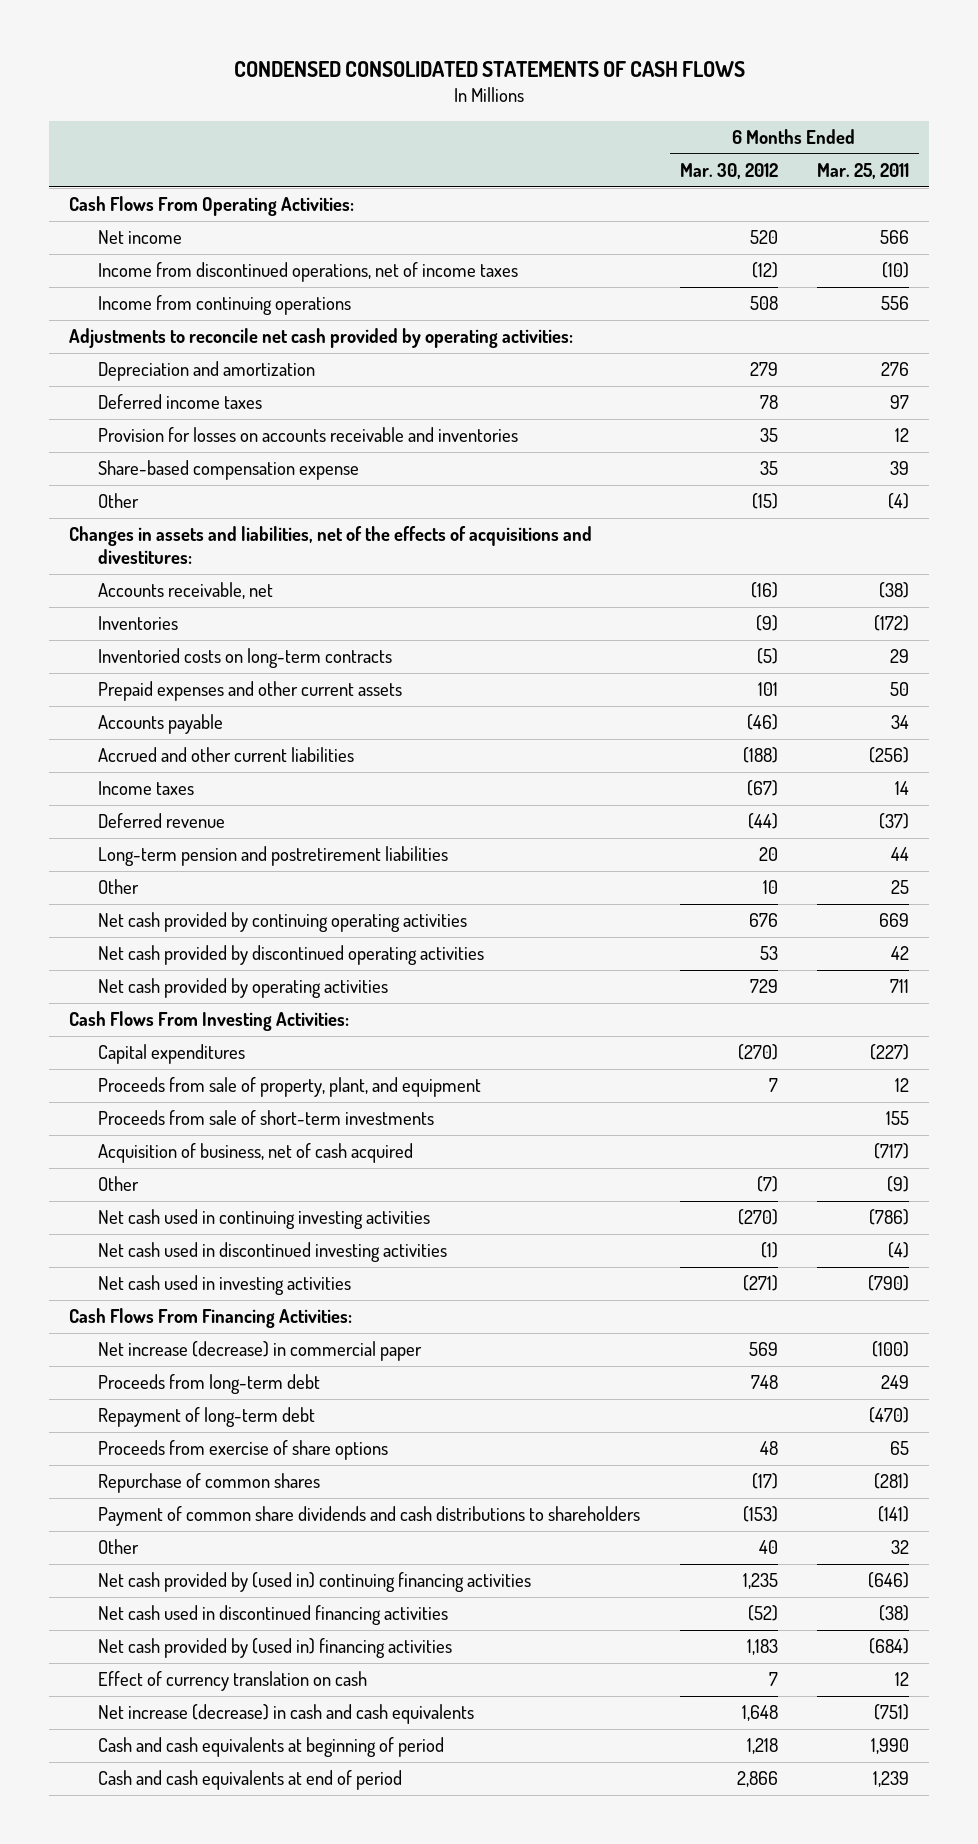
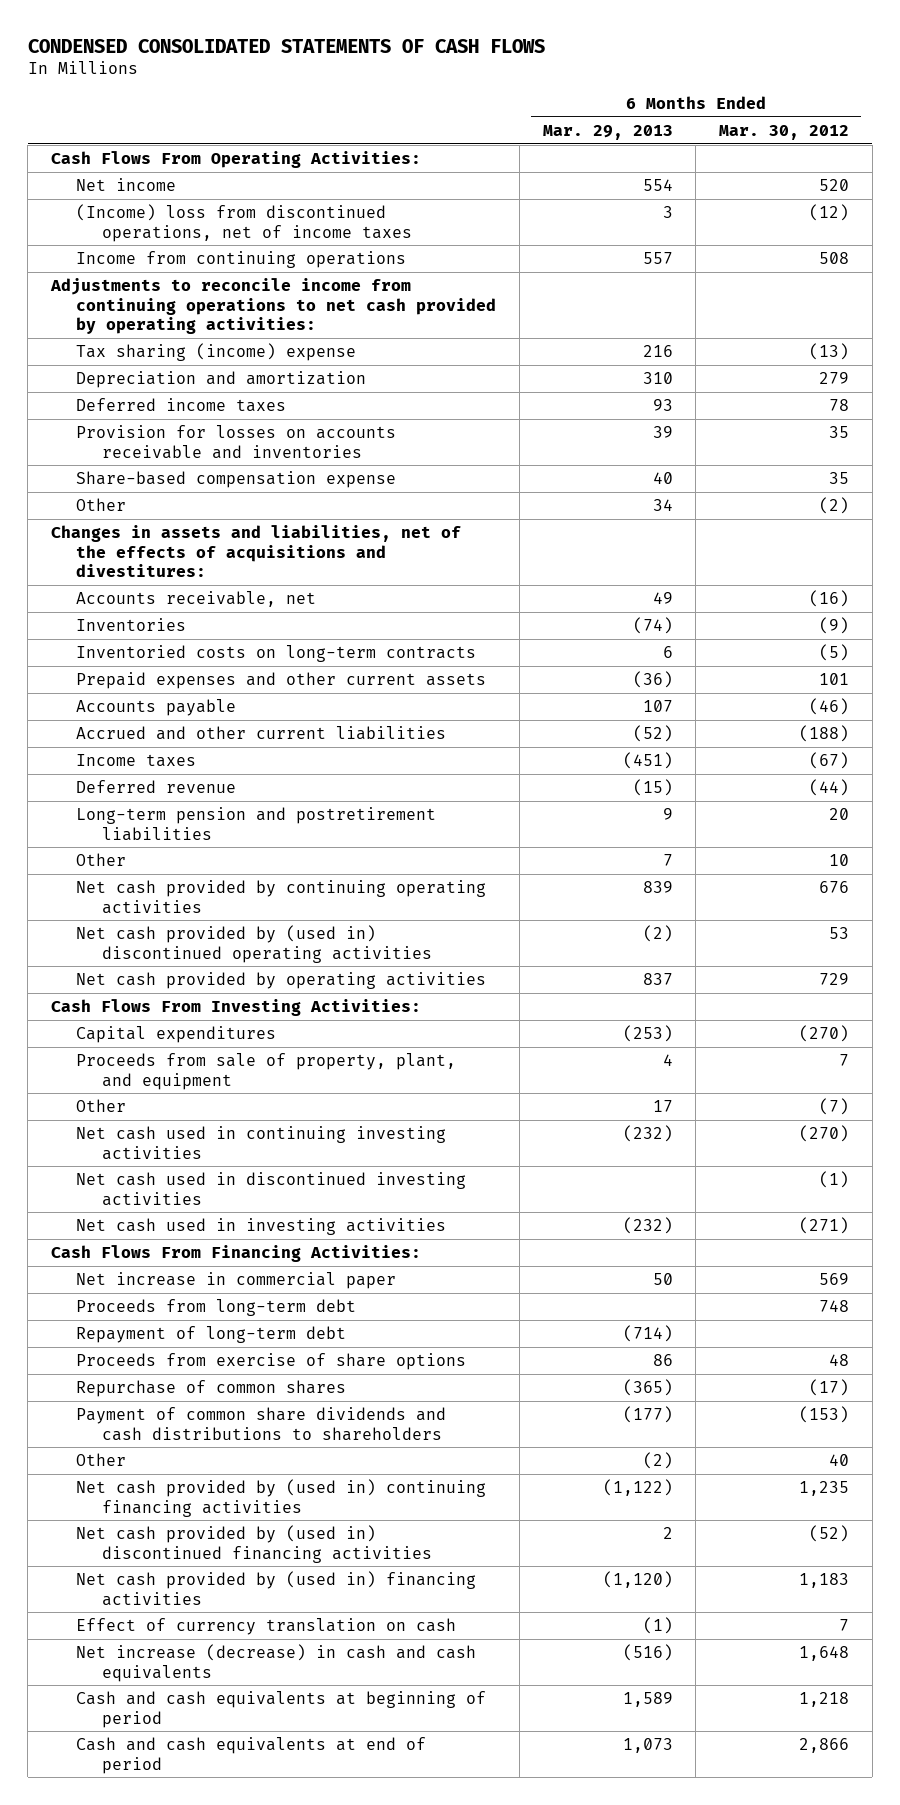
[817,162,910,179] Mar. 25, 2011 -> none
none -> [542,124,673,140] Mar. 29, 2013
[97,262,518,283] Income from discontinued operations, net of income taxes -> [76,203,412,242] (Income) loss from discontinued operations, net of income taxes
[68,328,573,349] Adjustments to reconcile net cash provided by operating activities: -> [49,277,497,335] Adjustments to reconcile income from continuing operations to net cash provided by operating activities:
none -> [76,342,357,361] Tax sharing (income) expense
[751,493,778,510] (15) -> [818,496,849,514] (2)
[97,945,484,966] Net cash provided by discontinued operating activities -> [76,924,432,963] Net cash provided by (used in) discontinued operating activities
[97,1110,434,1126] Proceeds from sale of short-term investments -> none
[97,1143,413,1164] Acquisition of business, net of cash acquired -> none
[97,1341,422,1362] Net increase (decrease) in commercial paper -> [76,1271,397,1289] Net increase in commercial paper
[97,1605,448,1626] Net cash used in discontinued financing activities -> [76,1524,432,1563] Net cash provided by (used in) discontinued financing activities

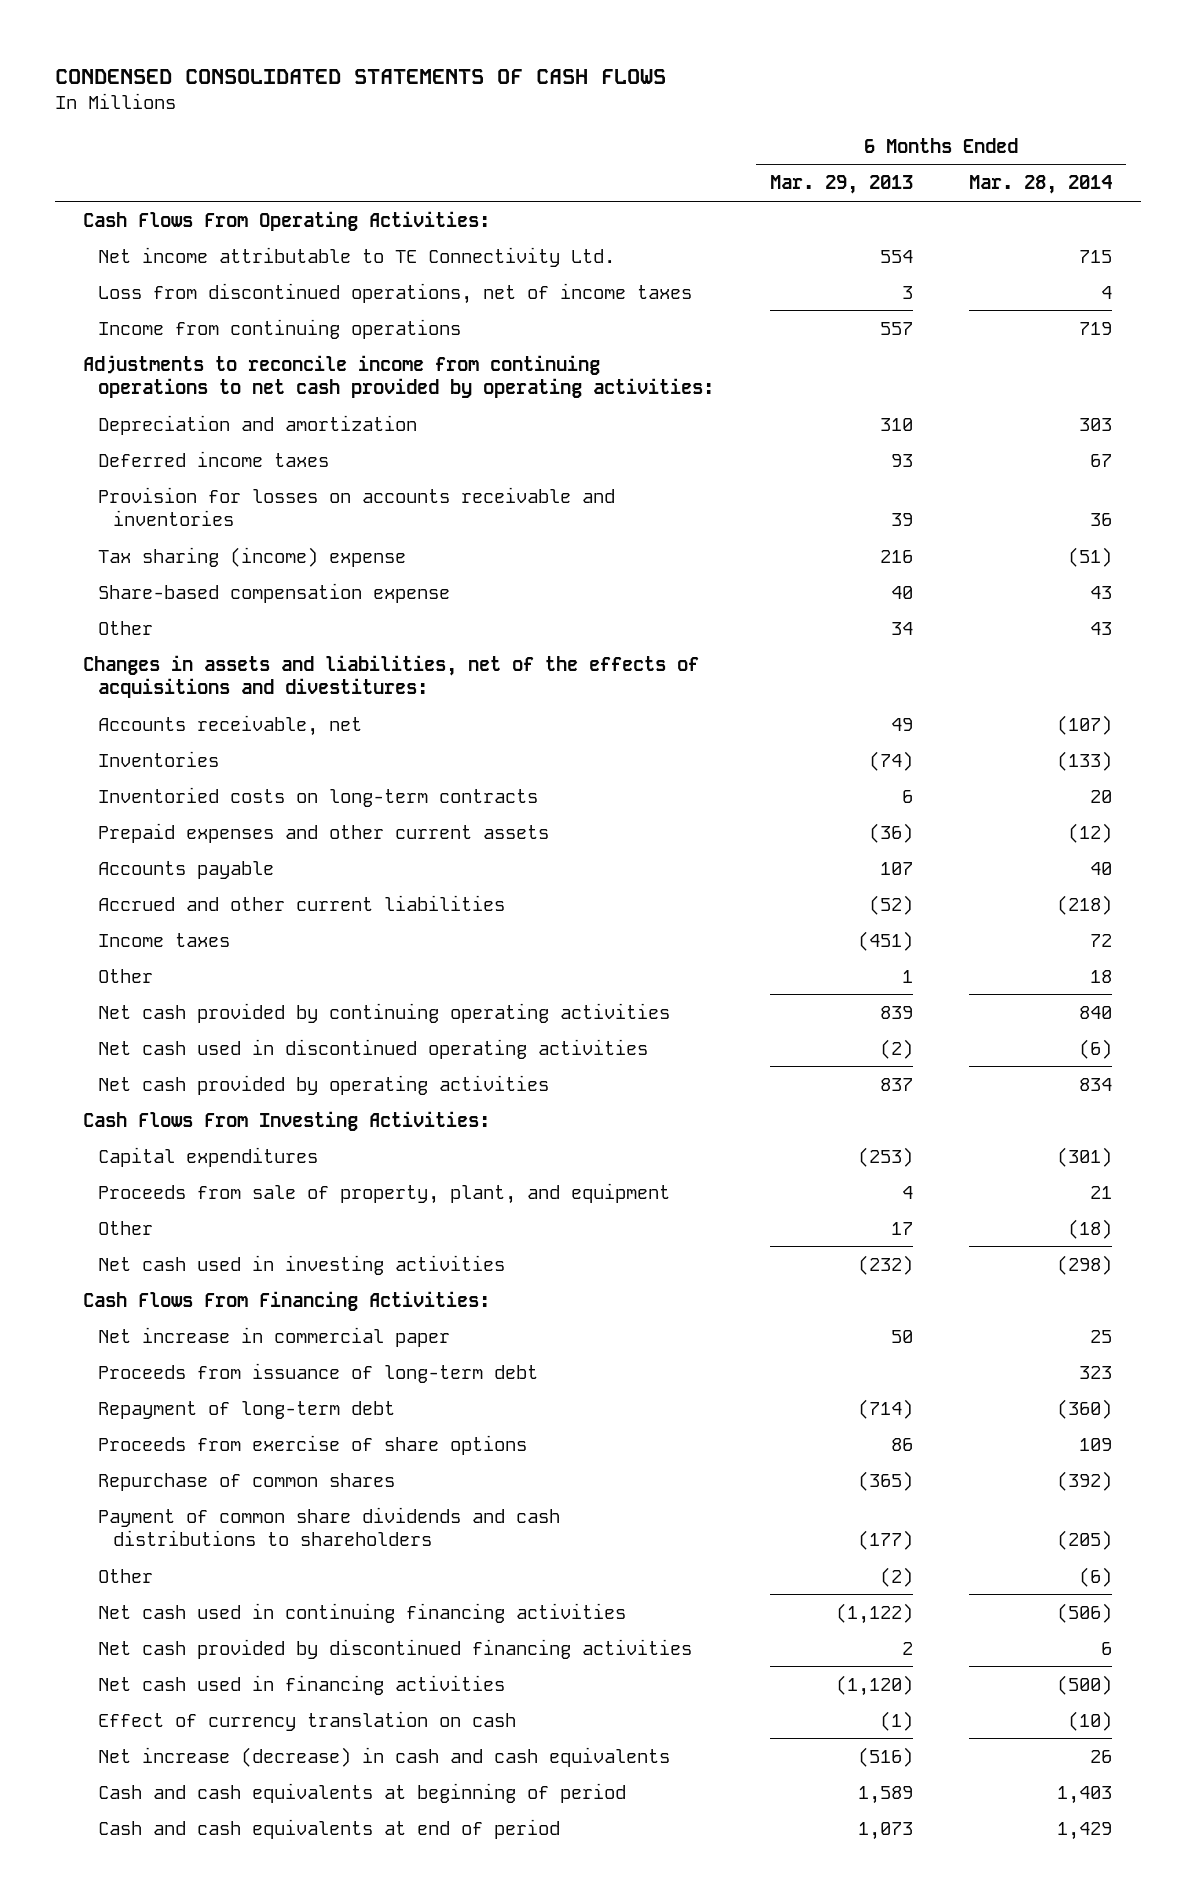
[718,124,849,140] Mar. 30, 2012 -> none
none -> [969,175,1113,195] Mar. 28, 2014
[76,177,177,191] Net income -> [97,246,615,267] Net income attributable to TE Connectivity Ltd.
[76,203,412,242] (Income) loss from discontinued operations, net of income taxes -> [97,282,692,304] Loss from discontinued operations, net of income taxes
[76,342,357,361] Tax sharing (income) expense -> [97,546,406,567] Tax sharing (income) expense
[76,779,237,793] Deferred revenue -> none
[76,806,437,841] Long-term pension and postretirement liabilities -> none
[662,853,673,866] 7 -> [902,969,914,983] 1
[76,924,432,963] Net cash provided by (used in) discontinued operating activities -> [97,1038,648,1059] Net cash used in discontinued operating activities
[76,1125,447,1160] Net cash used in continuing investing activities -> none
[76,1171,467,1206] Net cash used in discontinued investing activities -> none
[76,1298,357,1316] Proceeds from long-term debt -> [97,1362,538,1383] Proceeds from issuance of long-term debt
[76,1478,487,1517] Net cash provided by (used in) continuing financing activities -> [97,1602,626,1623] Net cash used in continuing financing activities
[76,1524,432,1563] Net cash provided by (used in) discontinued financing activities -> [97,1638,692,1659] Net cash provided by discontinued financing activities
[76,1570,477,1606] Net cash provided by (used in) financing activities -> [97,1674,505,1695] Net cash used in financing activities

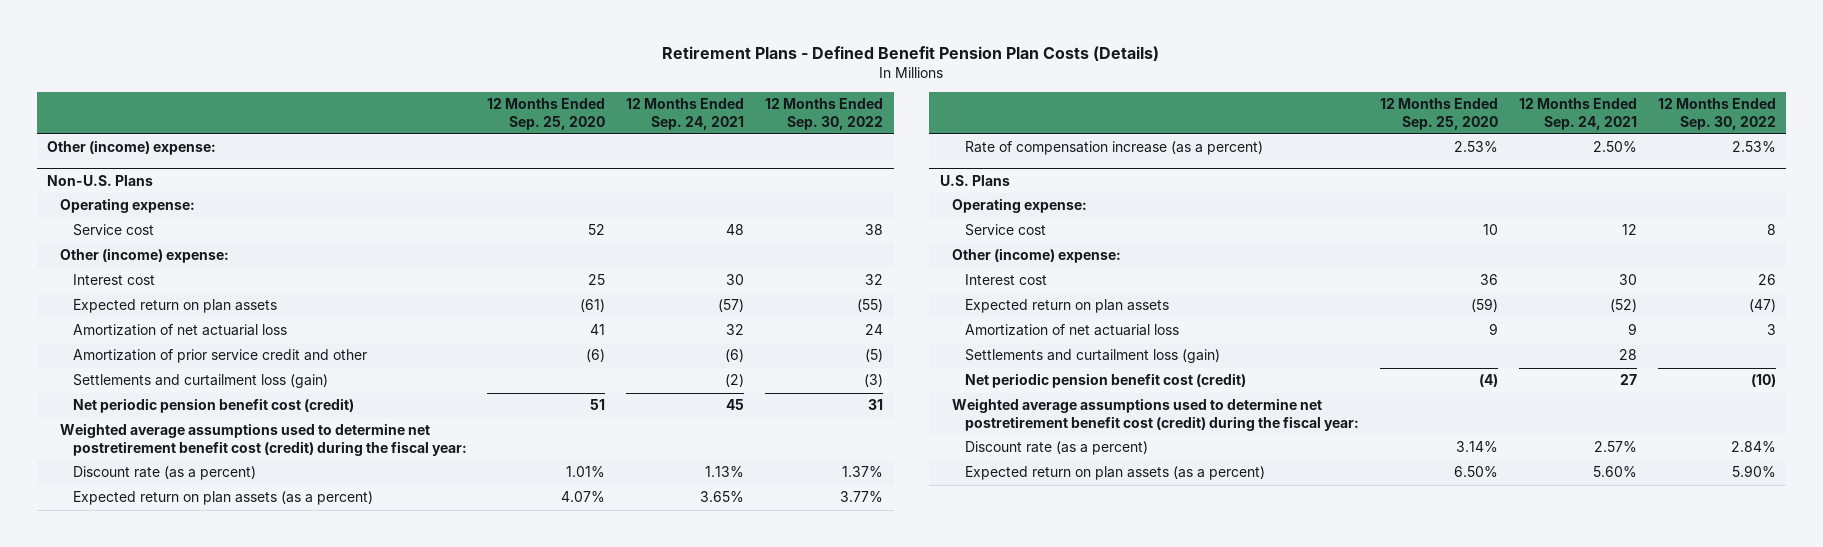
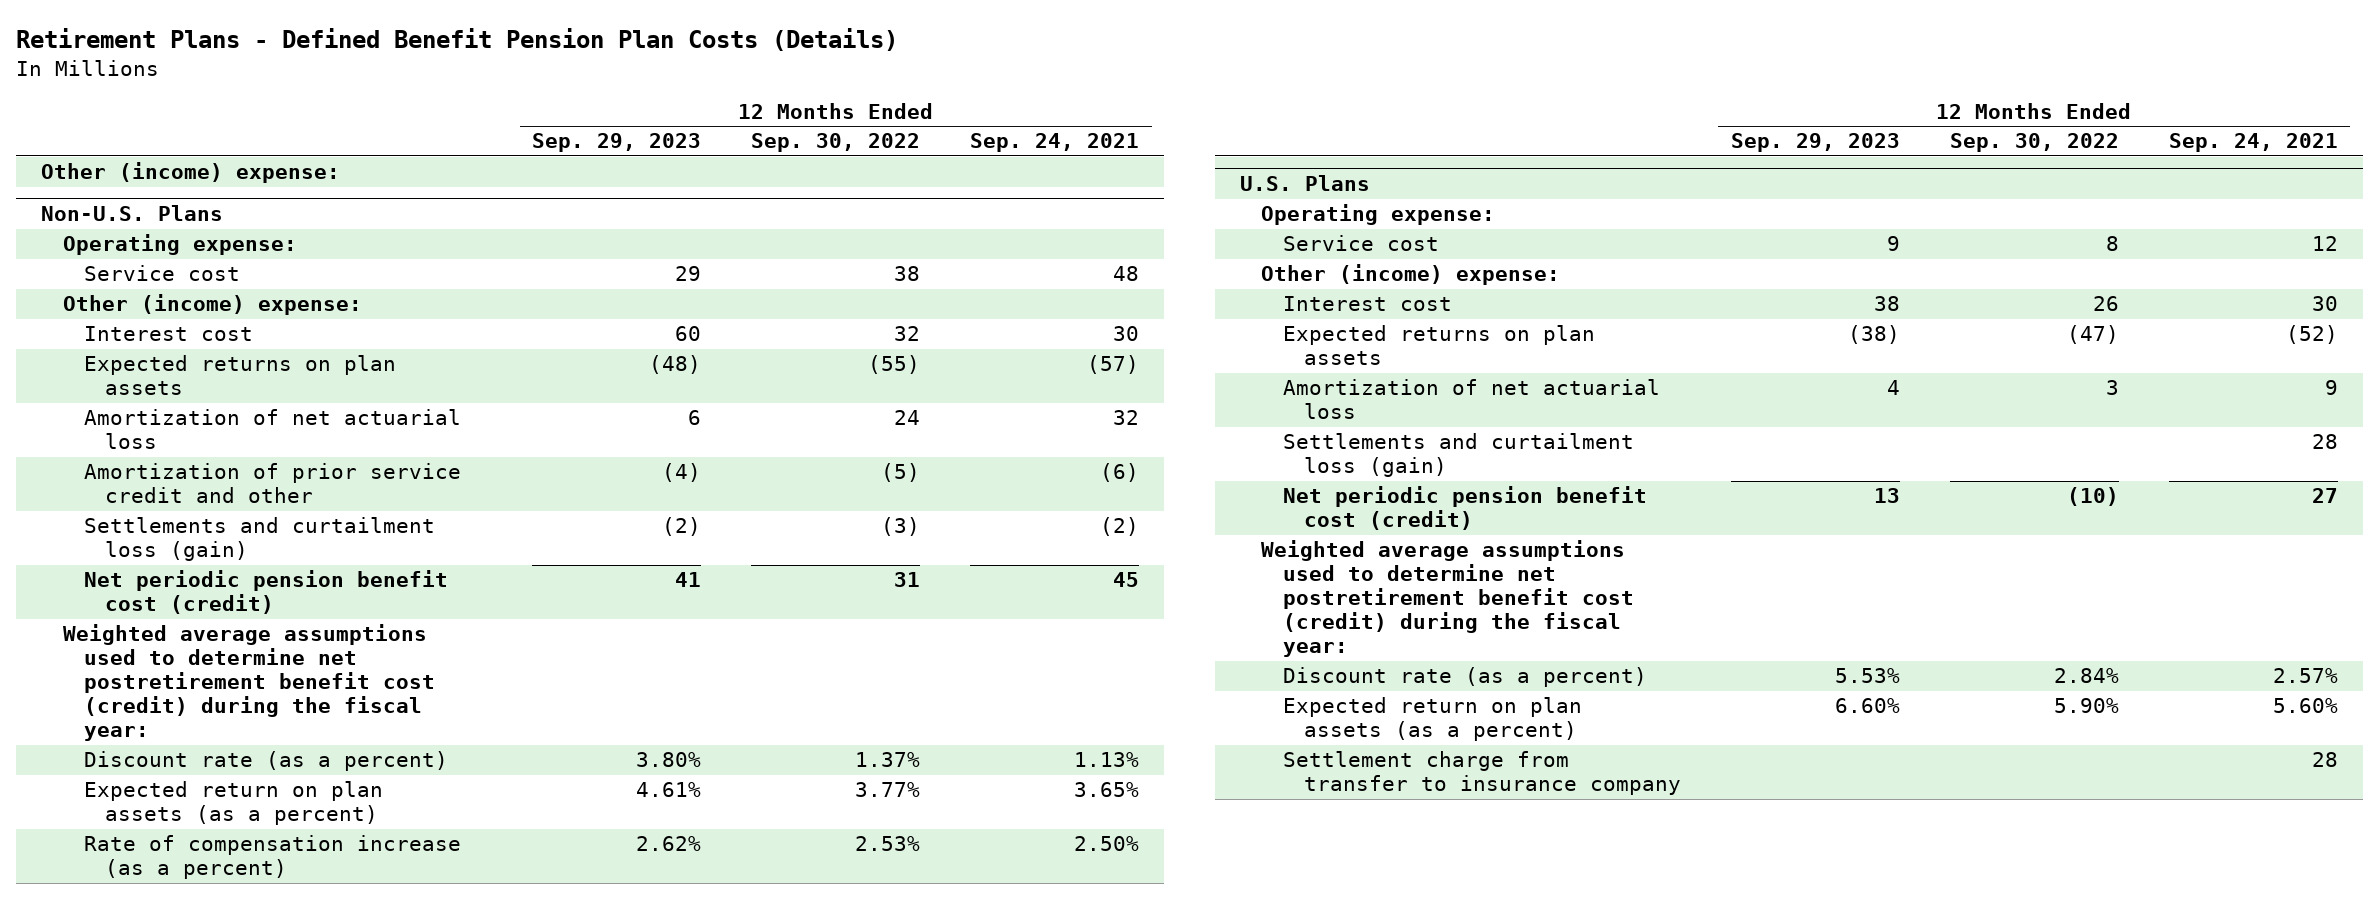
[487,98,606,130] 12 Months Ended Sep. 25, 2020 -> none
none -> [532,133,702,153] Sep. 29, 2023
[72,299,277,314] Expected return on plan assets -> [84,355,397,396] Expected returns on plan assets
[964,299,1169,314] Expected return on plan assets -> [1282,325,1595,366] Expected returns on plan assets
none -> [1282,751,1682,796] Settlement charge from transfer to insurance company

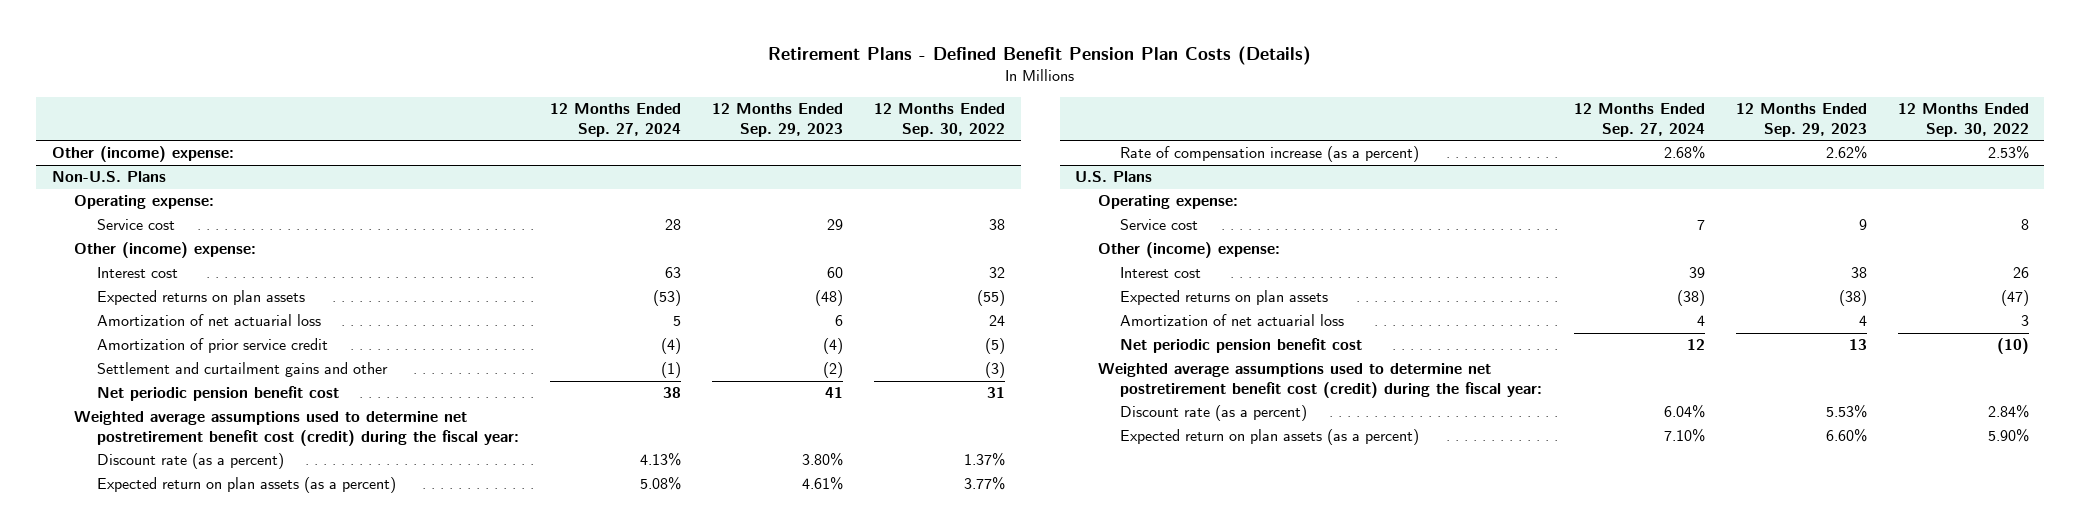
[970,133,1140,153] Sep. 24, 2021 -> none
none -> [550,103,682,137] 12 Months Ended Sep. 27, 2024
[84,463,462,504] Amortization of prior service credit and other -> [96,338,328,354] Amortization of prior service credit
[84,517,436,562] Settlements and curtailment loss (gain) -> [96,362,388,378] Settlement and curtailment gains and other
[84,570,449,615] Net periodic pension benefit cost (credit) -> [96,386,339,402] Net periodic pension benefit cost
[1282,433,1634,478] Settlements and curtailment loss (gain) -> none
[1282,486,1647,531] Net periodic pension benefit cost (credit) -> [1120,338,1363,354] Net periodic pension benefit cost
[1282,751,1682,796] Settlement charge from transfer to insurance company -> none

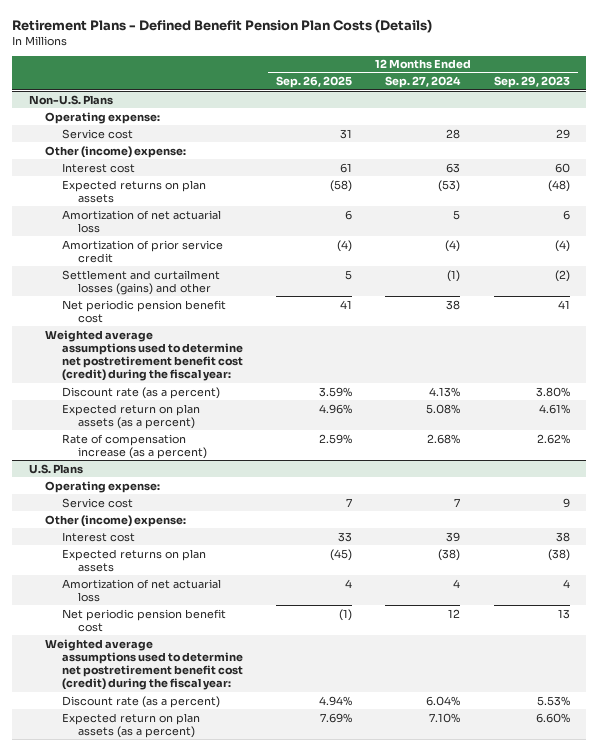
[874,103,1006,137] 12 Months Ended Sep. 30, 2022 -> none
none -> [275,76,352,89] Sep. 26, 2025
[51,146,234,163] Other (income) expense: -> none
[96,362,388,378] Settlement and curtailment gains and other -> [61,269,220,295] Settlement and curtailment losses (gains) and other

